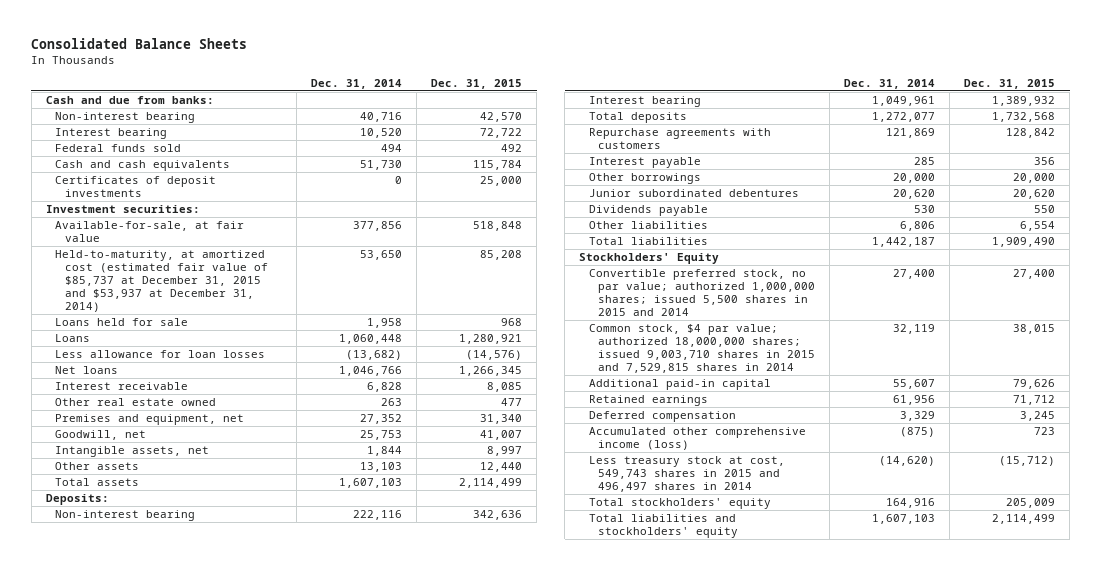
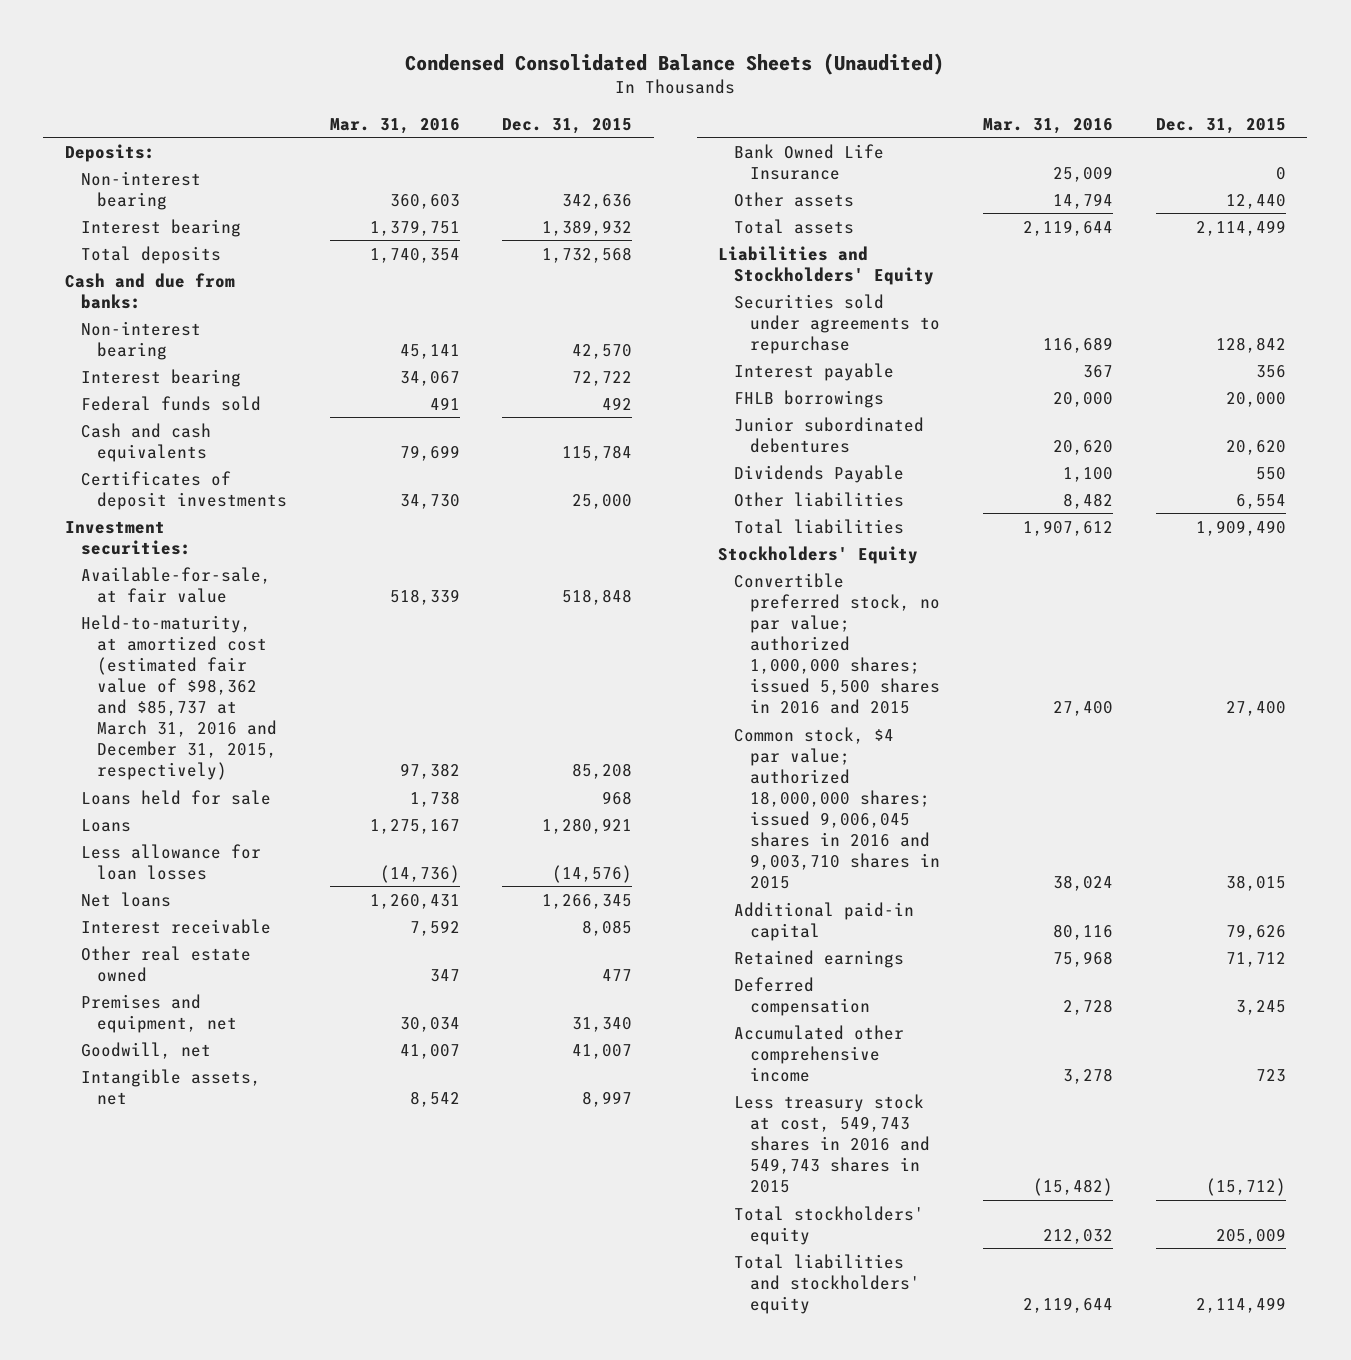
[31,37,248,49] Consolidated Balance Sheets -> [405,53,945,76] Condensed Consolidated Balance Sheets (Unaudited)
[310,78,402,89] Dec. 31, 2014 -> none
none -> [329,117,460,134] Mar. 31, 2016
[45,493,109,505] Deposits: -> [64,143,155,162] Deposits:
[55,509,196,521] Non-interest bearing -> [80,170,201,210] Non-interest bearing
[588,95,701,107] Interest bearing -> [80,218,241,237] Interest bearing
[588,111,687,123] Total deposits -> [80,245,221,264] Total deposits
[55,249,268,312] Held-to-maturity, at amortized cost (estimated fair value of $85,737 at December 31, 2015 and $53,937 at December 31, 2014) -> [80,614,277,781] Held-to-maturity, at amortized cost (estimated fair value of $98,362 and $85,737 at March 31, 2016 and December 31, 2015, respectively)
none -> [734,143,885,180] Bank Owned Life Insurance
none -> [718,245,935,285] Liabilities and Stockholders' Equity
[588,127,771,149] Repurchase agreements with customers -> [734,293,941,354] Securities sold under agreements to repurchase
[588,172,701,184] Other borrowings -> none
none -> [734,389,885,408] FHLB borrowings
[588,204,708,216] Dividends payable -> [734,464,905,483] Dividends Payable
[588,268,815,316] Convertible preferred stock, no par value; authorized 1,000,000 shares; issued 5,500 shares in 2015 and 2014 -> [734,572,941,715] Convertible preferred stock, no par value; authorized 1,000,000 shares; issued 5,500 shares in 2016 and 2015
[588,323,815,373] Common stock, $4 par value; authorized 18,000,000 shares; issued 9,003,710 shares in 2015 and 7,529,815 shares in 2014 -> [734,726,941,890] Common stock, $4 par value; authorized 18,000,000 shares; issued 9,006,045 shares in 2016 and 9,003,710 shares in 2015
[588,426,806,450] Accumulated other comprehensive income (loss) -> [734,1024,905,1082] Accumulated other comprehensive income
[588,455,785,492] Less treasury stock at cost, 549,743 shares in 2015 and 496,497 shares in 2014 -> [734,1093,931,1194] Less treasury stock at cost, 549,743 shares in 2016 and 549,743 shares in 2015

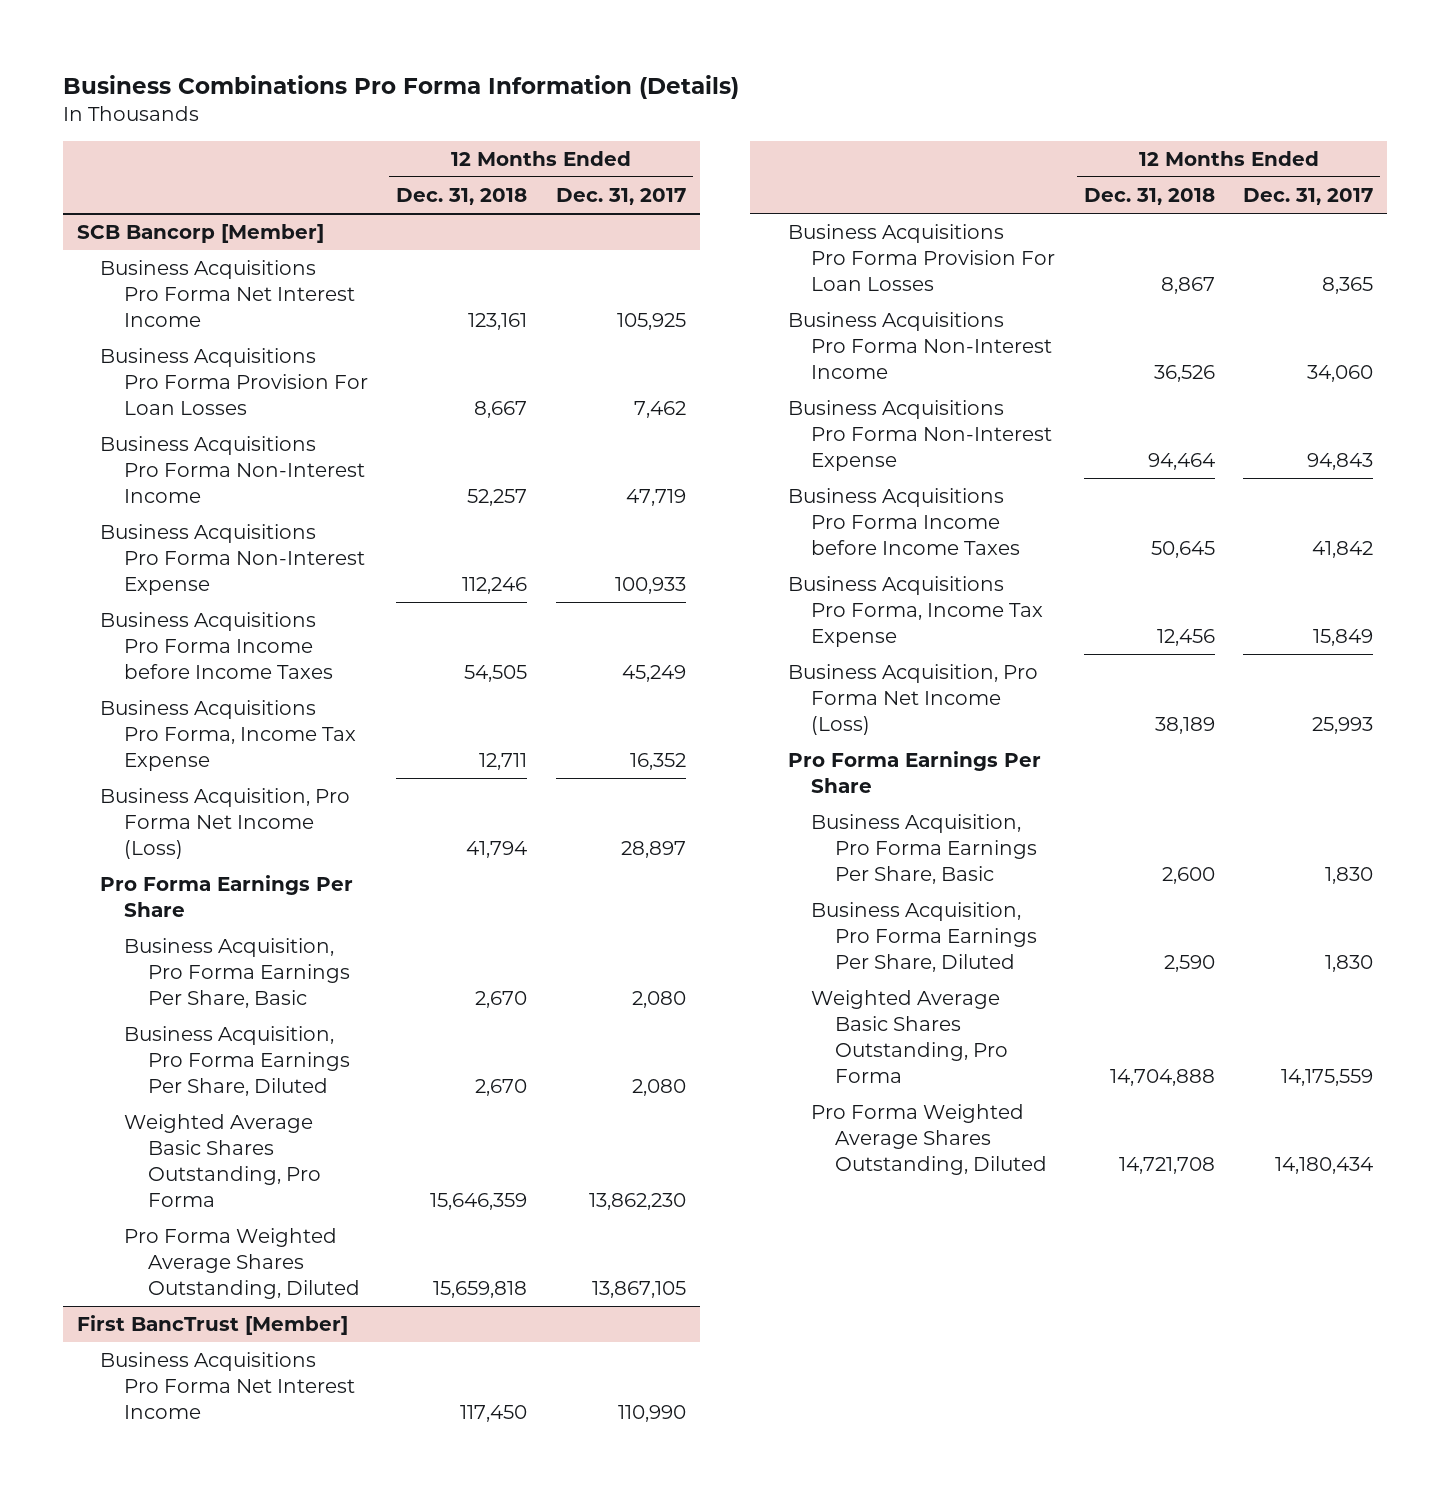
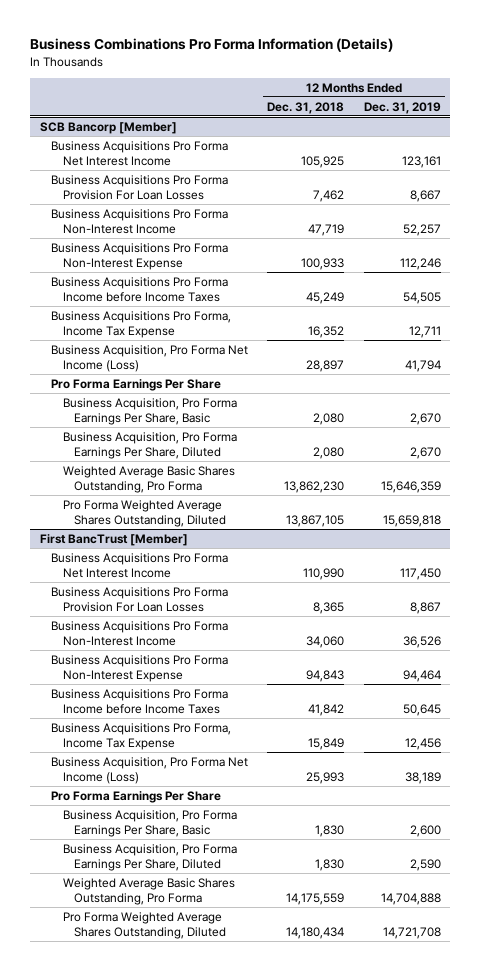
[555,188,686,206] Dec. 31, 2017 -> none
none -> [363,101,441,114] Dec. 31, 2019
[468,313,528,331] 123,161 -> [301,155,345,168] 105,925
[474,401,528,419] 8,667 -> [313,189,345,202] 7,462
[467,489,528,507] 52,257 -> [308,223,345,236] 47,719
[462,577,528,595] 112,246 -> [301,257,345,270] 100,933
[464,665,528,683] 54,505 -> [306,291,345,304] 45,249
[479,753,528,771] 12,711 -> [308,325,345,338] 16,352
[466,841,528,859] 41,794 -> [306,359,345,372] 28,897
[475,991,528,1009] 2,670 -> [313,412,345,425] 2,080
[475,1079,528,1097] 2,670 -> [313,446,345,459] 2,080
[430,1193,528,1211] 15,646,359 -> [284,480,345,493] 13,862,230
[433,1281,528,1299] 15,659,818 -> [286,514,345,527] 13,867,105
[460,1405,528,1423] 117,450 -> [303,567,345,580] 110,990
[1160,277,1215,295] 8,867 -> [313,601,345,614] 8,365
[1153,365,1215,383] 36,526 -> [306,635,345,648] 34,060
[1147,453,1215,471] 94,464 -> [306,669,345,682] 94,843
[1150,541,1215,559] 50,645 -> [308,703,345,716] 41,842
[1156,629,1215,647] 12,456 -> [308,737,345,750] 15,849
[1154,717,1215,735] 38,189 -> [306,771,345,784] 25,993
[1161,867,1215,885] 2,600 -> [315,824,345,837] 1,830
[1163,955,1215,973] 2,590 -> [315,858,345,871] 1,830
[1109,1069,1215,1087] 14,704,888 -> [286,892,345,905] 14,175,559
[1118,1157,1215,1175] 14,721,708 -> [286,926,345,939] 14,180,434

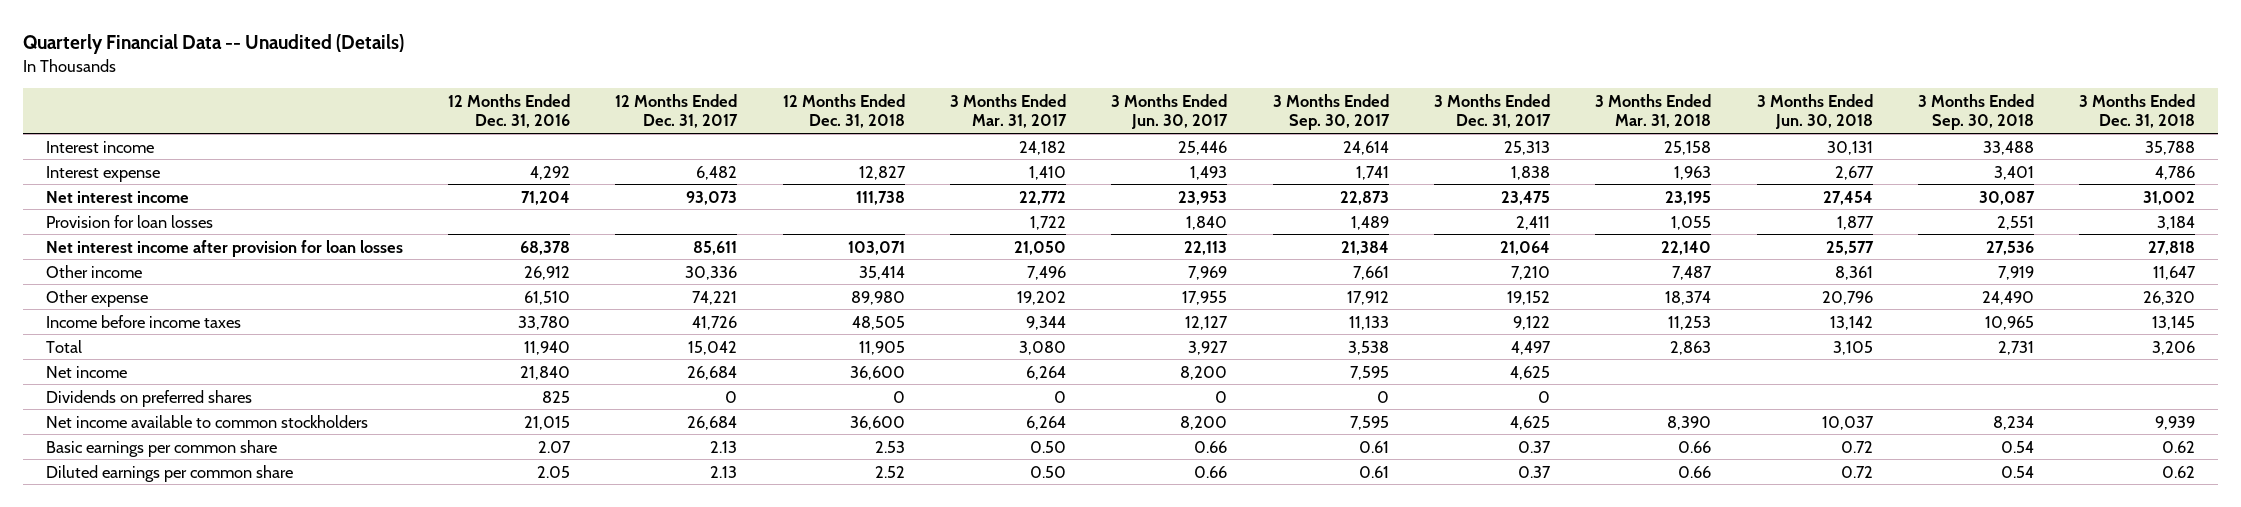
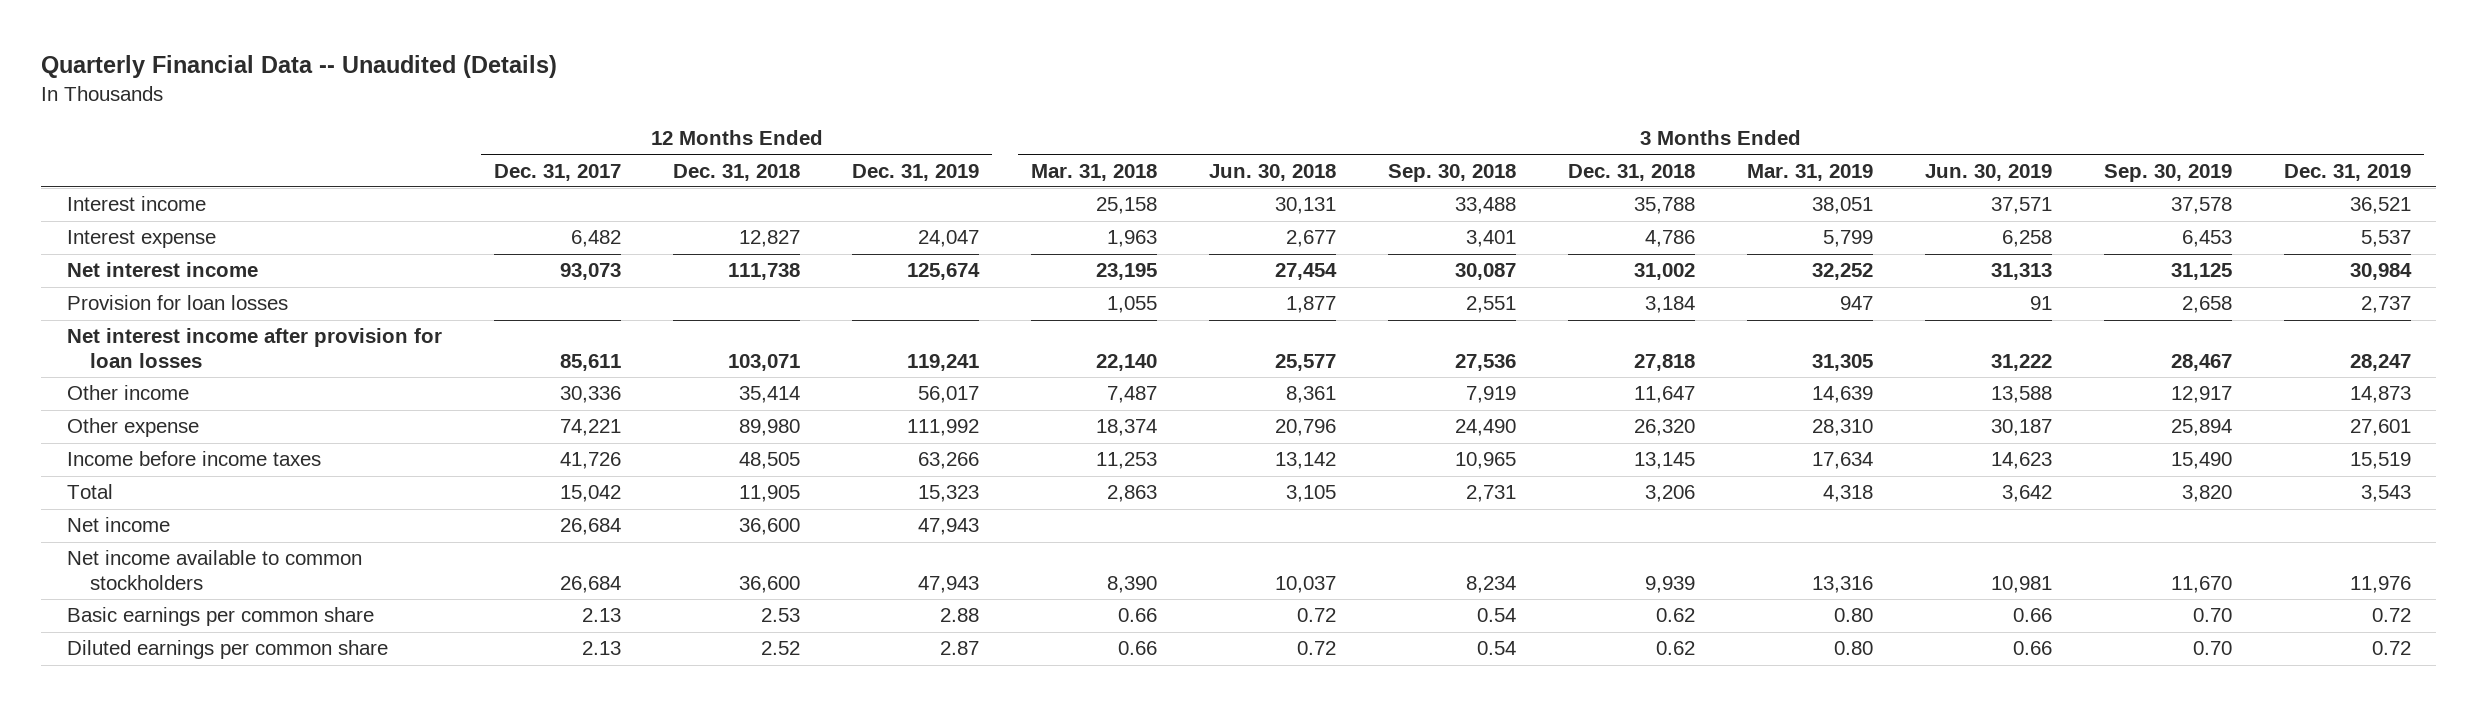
[448,93,571,129] 12 Months Ended Dec. 31, 2016 -> none
[950,93,1068,129] 3 Months Ended Mar. 31, 2017 -> none
[1111,93,1229,130] 3 Months Ended Jun. 30, 2017 -> none
[1272,93,1390,131] 3 Months Ended Sep. 30, 2017 -> none
[1434,93,1552,129] 3 Months Ended Dec. 31, 2017 -> none
none -> [852,163,980,181] Dec. 31, 2019
none -> [1746,163,1873,181] Mar. 31, 2019
none -> [1924,163,2052,181] Jun. 30, 2019
none -> [2103,163,2232,182] Sep. 30, 2019
none -> [2283,163,2411,181] Dec. 31, 2019
[45,389,252,407] Dividends on preferred shares -> none

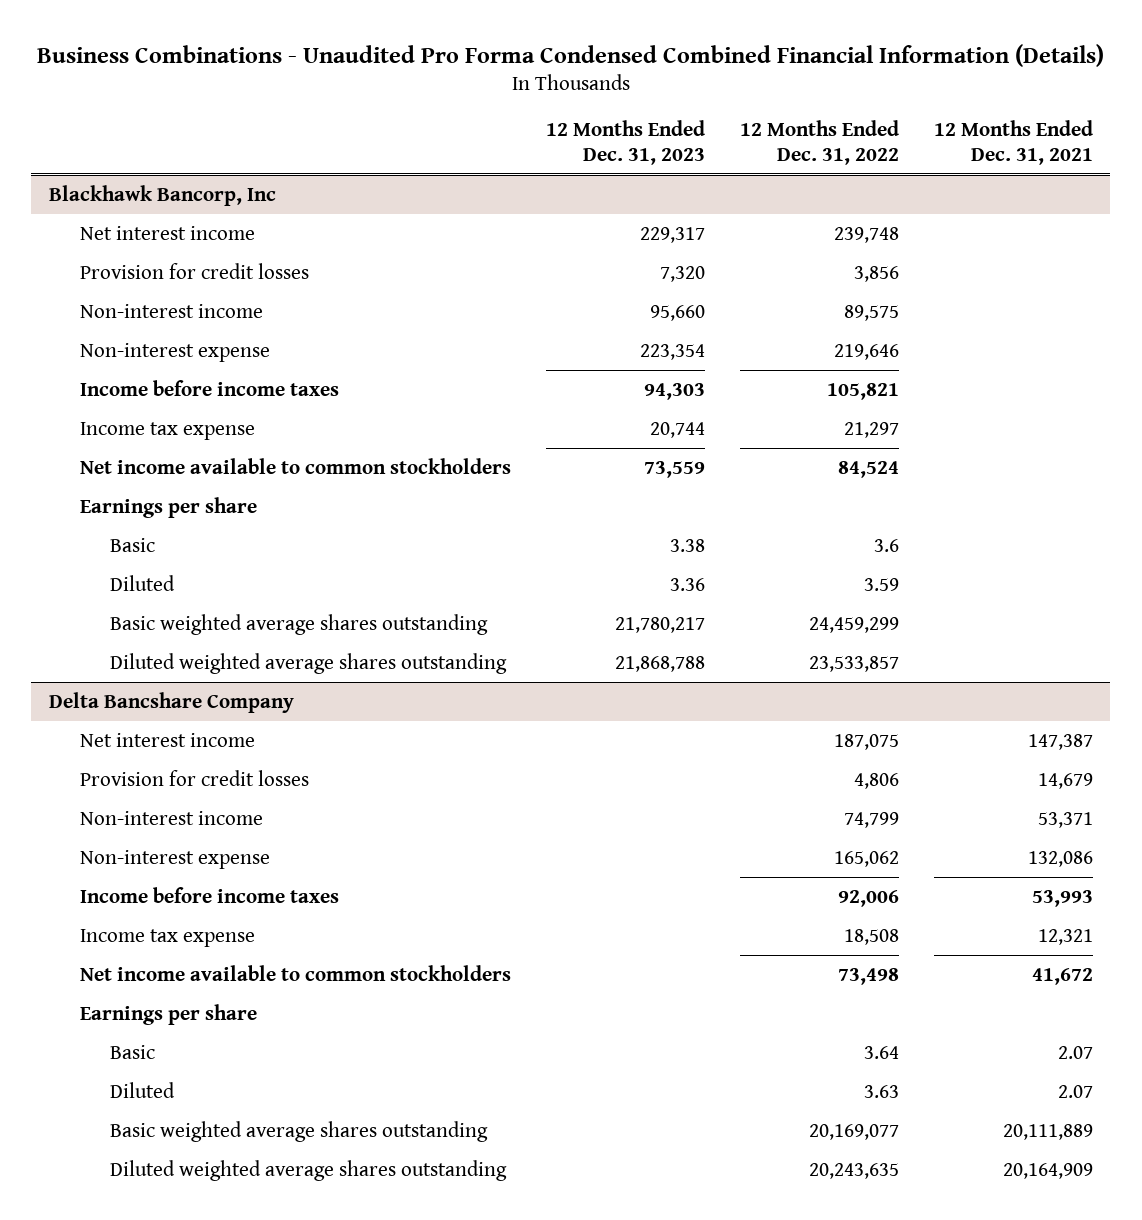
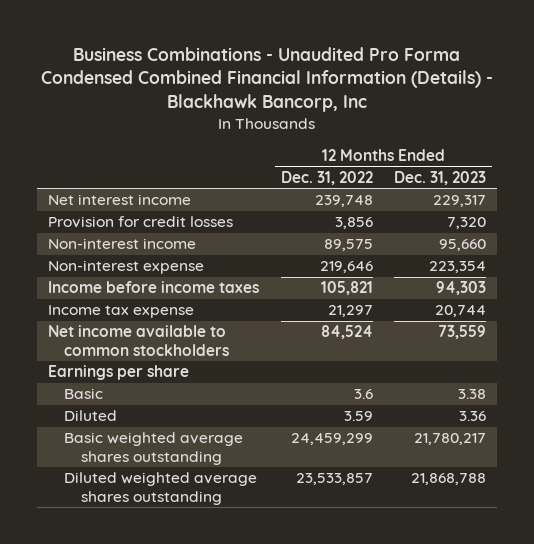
[36,43,1104,67] Business Combinations - Unaudited Pro Forma Condensed Combined Financial Information (Details) -> [41,46,494,113] Business Combinations - Unaudited Pro Forma Condensed Combined Financial Information (Details) - Blackhawk Bancorp, Inc
[933,120,1093,165] 12 Months Ended Dec. 31, 2021 -> none
[49,184,277,206] Blackhawk Bancorp, Inc -> none
[49,691,295,713] Delta Bancshare Company -> none
[79,732,255,747] Net interest income -> none
[79,769,309,786] Provision for credit losses -> none
[79,810,263,825] Non-interest income -> none
[79,849,270,869] Non-interest expense -> none
[79,886,339,903] Income before income taxes -> none
[79,928,255,947] Income tax expense -> none
[79,964,511,981] Net income available to common stockholders -> none
[79,1003,257,1025] Earnings per share -> none
[110,1044,156,1059] Basic -> none
[110,1081,176,1098] Diluted -> none
[110,1120,489,1142] Basic weighted average shares outstanding -> none
[110,1159,508,1181] Diluted weighted average shares outstanding -> none

